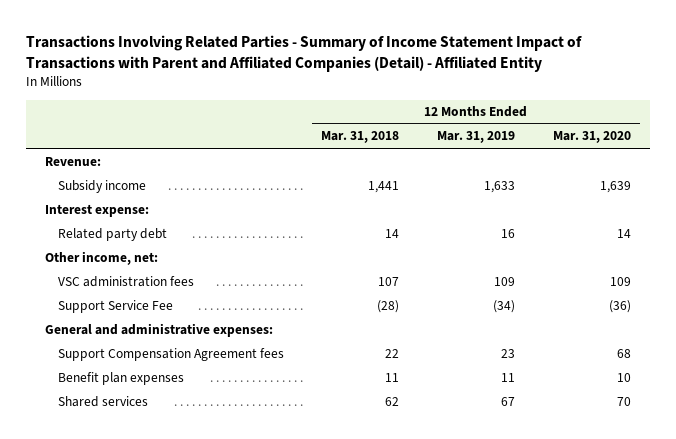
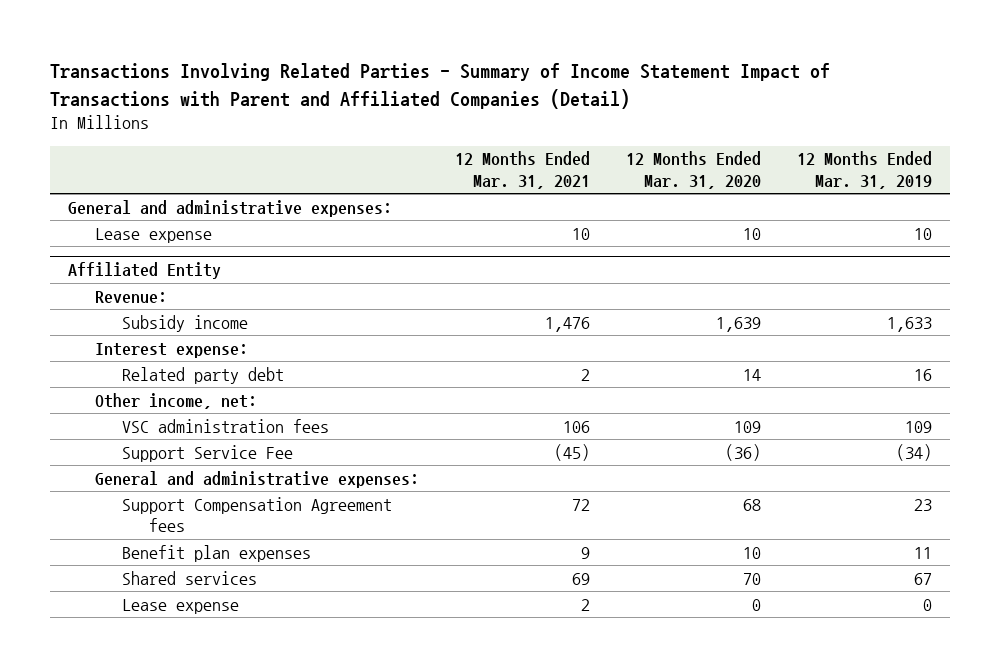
[25,34,582,72] Transactions Involving Related Parties - Summary of Income Statement Impact of Transactions with Parent and Affiliated Companies (Detail) - Affiliated Entity -> [50,63,831,109] Transactions Involving Related Parties - Summary of Income Statement Impact of Transactions with Parent and Affiliated Companies (Detail)
[321,131,400,144] Mar. 31, 2018 -> none
none -> [455,151,591,189] 12 Months Ended Mar. 31, 2021
none -> [68,199,393,217] General and administrative expenses:
none -> [95,227,213,243] Lease expense
none -> [68,262,222,280] Affiliated Entity
none -> [122,598,240,614] Lease expense

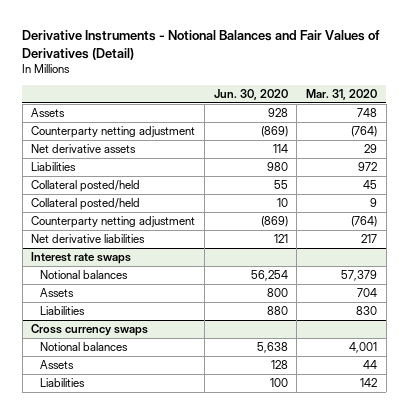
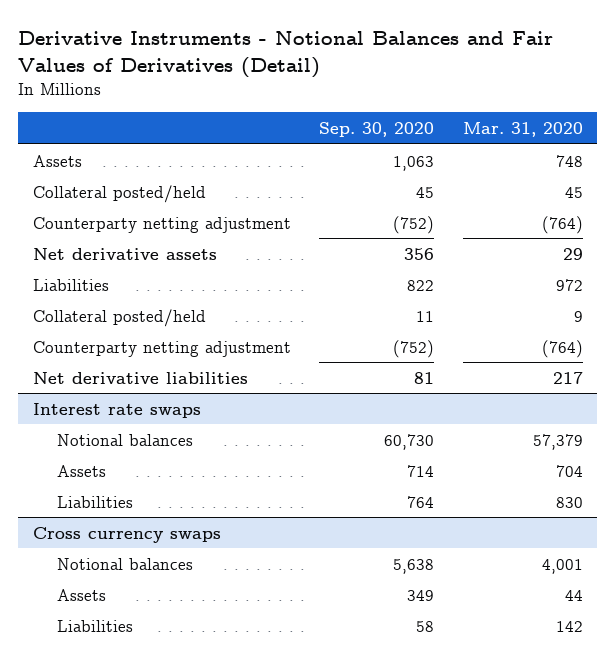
[213,89,288,101] Jun. 30, 2020 -> none
none -> [319,121,435,137] Sep. 30, 2020
[31,180,141,193] Collateral posted/held -> [32,184,206,203] Collateral posted/held

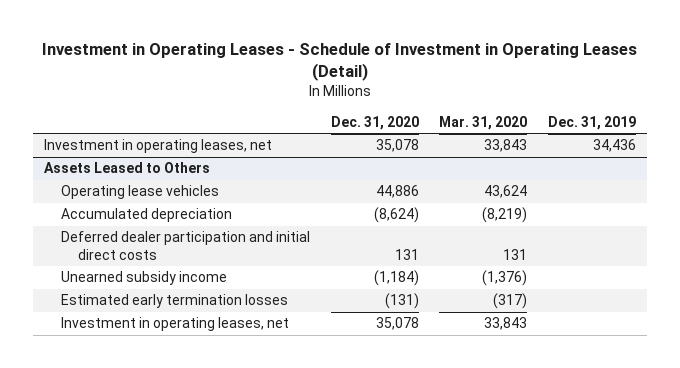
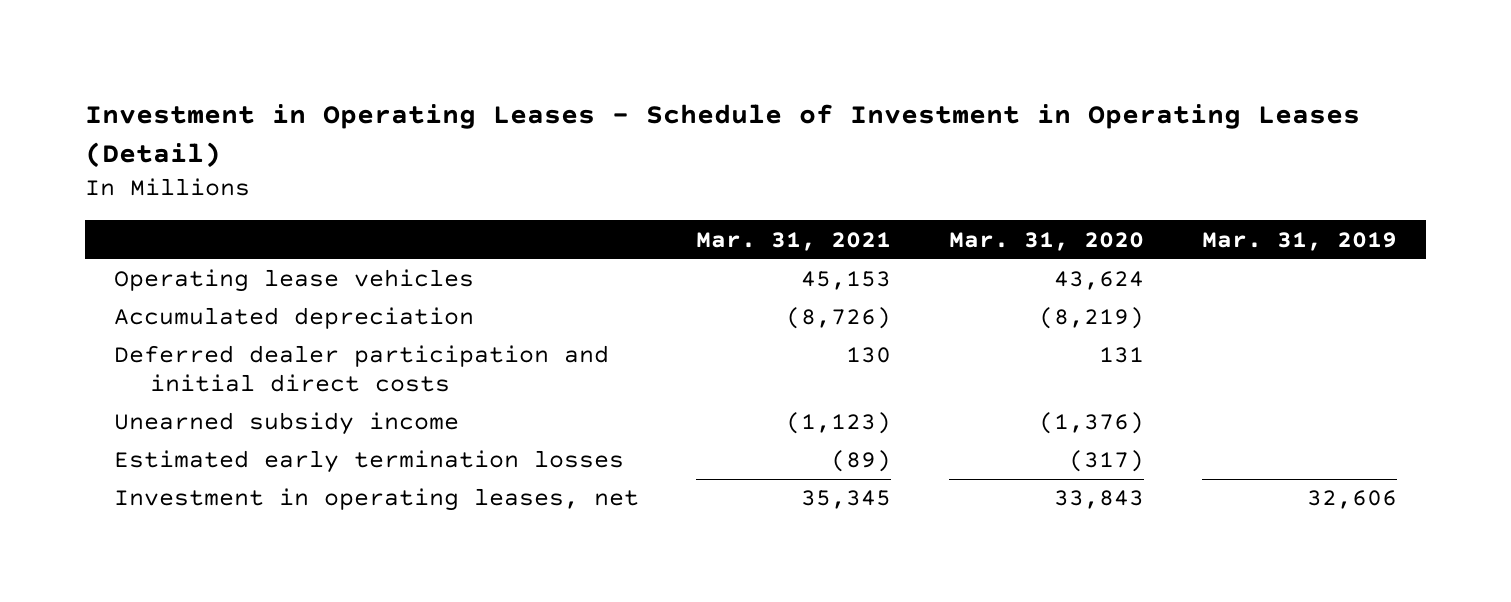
[330,115,419,130] Dec. 31, 2020 -> none
[548,115,637,130] Dec. 31, 2019 -> none
none -> [696,231,892,251] Mar. 31, 2021
none -> [1202,231,1398,251] Mar. 31, 2019
[43,139,272,154] Investment in operating leases, net -> none
[43,162,210,174] Assets Leased to Others -> none

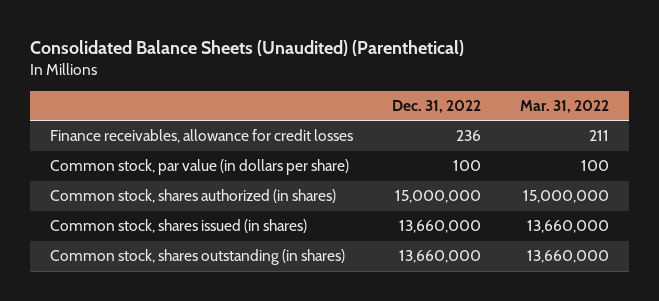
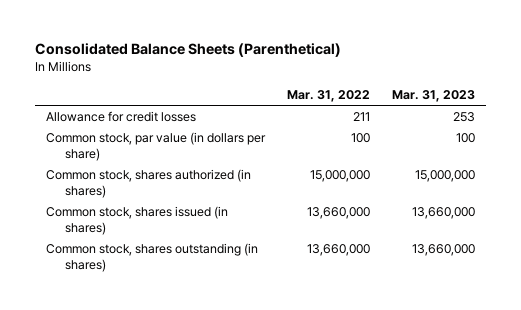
[29,40,464,57] Consolidated Balance Sheets (Unaudited) (Parenthetical) -> [35,43,342,58] Consolidated Balance Sheets (Parenthetical)
[391,100,481,114] Dec. 31, 2022 -> none
none -> [392,90,476,103] Mar. 31, 2023
[49,129,353,144] Finance receivables, allowance for credit losses -> [46,111,197,123] Allowance for credit losses

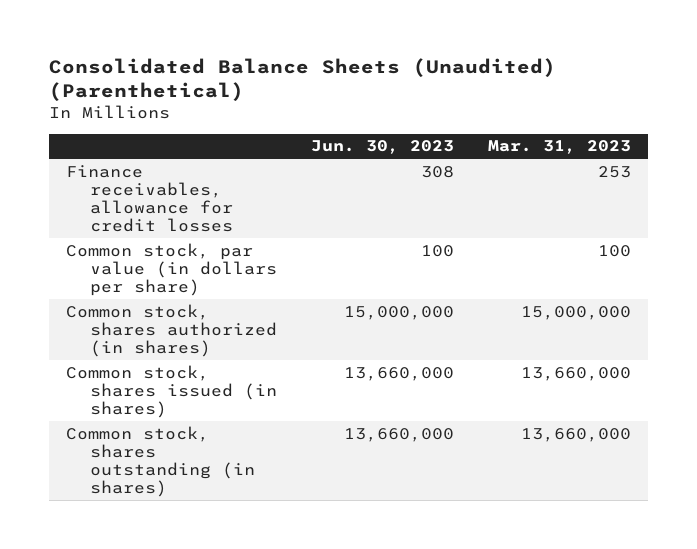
[35,43,342,58] Consolidated Balance Sheets (Parenthetical) -> [48,58,556,102] Consolidated Balance Sheets (Unaudited) (Parenthetical)
[287,90,371,103] Mar. 31, 2022 -> none
none -> [311,140,455,155] Jun. 30, 2023
[46,111,197,123] Allowance for credit losses -> [66,164,234,232] Finance receivables, allowance for credit losses

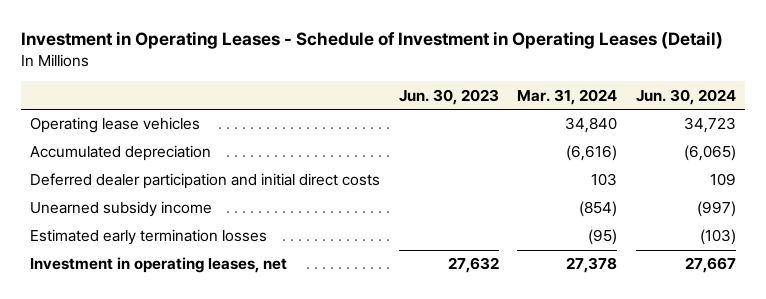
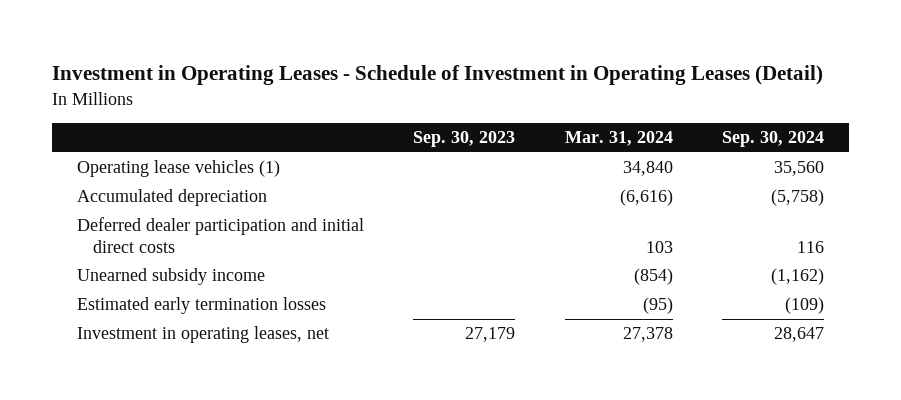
[398,88,499,105] Jun. 30, 2023 -> none
[635,88,736,105] Jun. 30, 2024 -> none
none -> [413,131,516,148] Sep. 30, 2023
none -> [722,131,825,148] Sep. 30, 2024
[30,117,201,134] Operating lease vehicles -> [76,160,280,178] Operating lease vehicles (1)

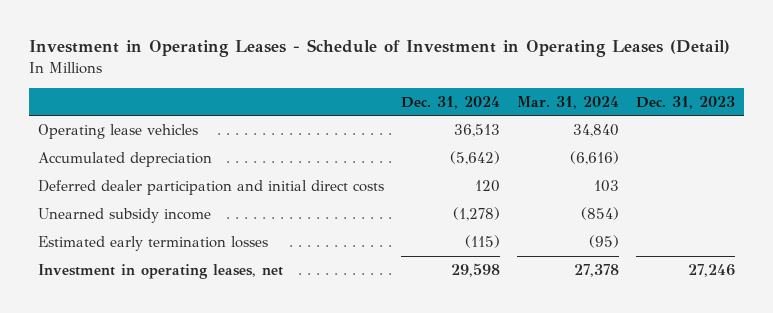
[413,131,516,148] Sep. 30, 2023 -> none
[722,131,825,148] Sep. 30, 2024 -> none
none -> [401,95,501,109] Dec. 31, 2024
none -> [636,95,736,109] Dec. 31, 2023
[76,160,280,178] Operating lease vehicles (1) -> [37,124,198,140] Operating lease vehicles

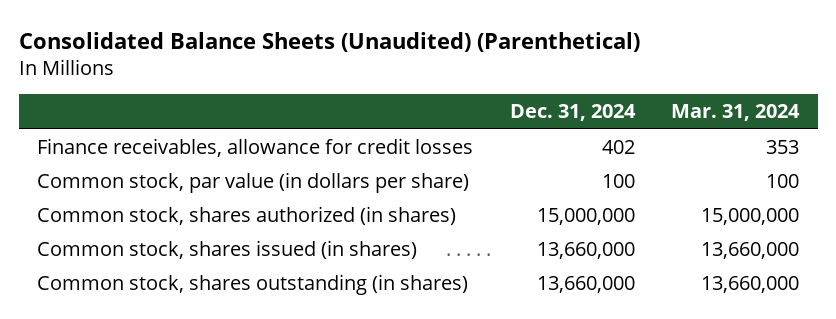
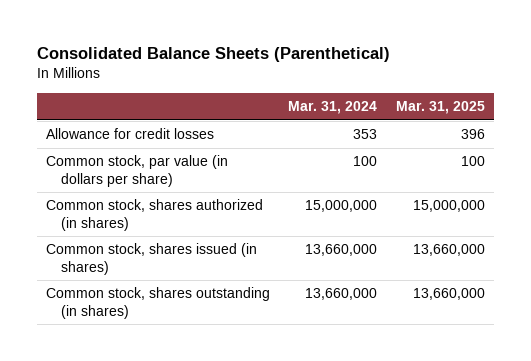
[18,31,640,52] Consolidated Balance Sheets (Unaudited) (Parenthetical) -> [37,47,391,63] Consolidated Balance Sheets (Parenthetical)
[509,104,636,122] Dec. 31, 2024 -> none
none -> [395,101,485,115] Mar. 31, 2025
[37,138,474,158] Finance receivables, allowance for credit losses -> [46,128,215,140] Allowance for credit losses

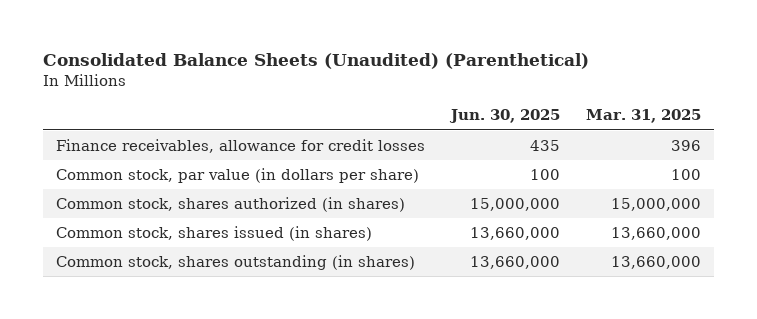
[37,47,391,63] Consolidated Balance Sheets (Parenthetical) -> [43,53,590,70] Consolidated Balance Sheets (Unaudited) (Parenthetical)
[288,101,378,115] Mar. 31, 2024 -> none
none -> [448,109,560,124] Jun. 30, 2025
[46,128,215,140] Allowance for credit losses -> [56,138,426,153] Finance receivables, allowance for credit losses

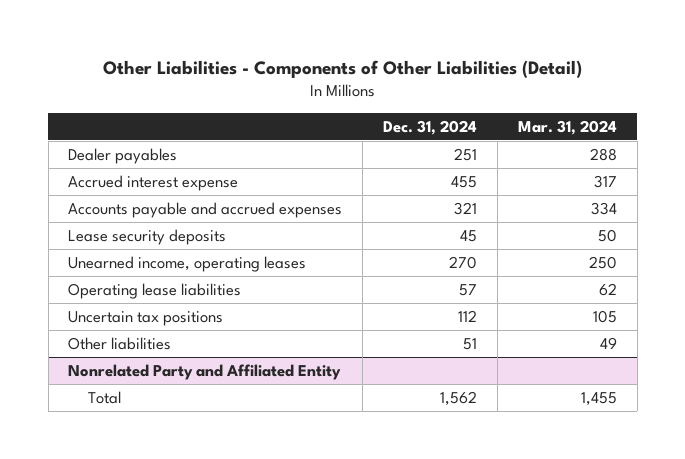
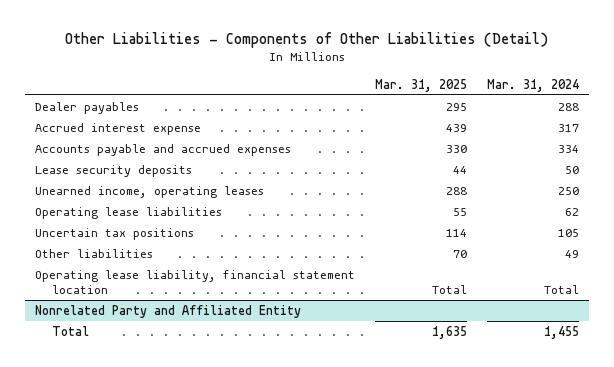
[383,119,478,135] Dec. 31, 2024 -> none
none -> [374,78,467,92] Mar. 31, 2025
none -> [34,269,355,295] Operating lease liability, financial statement location

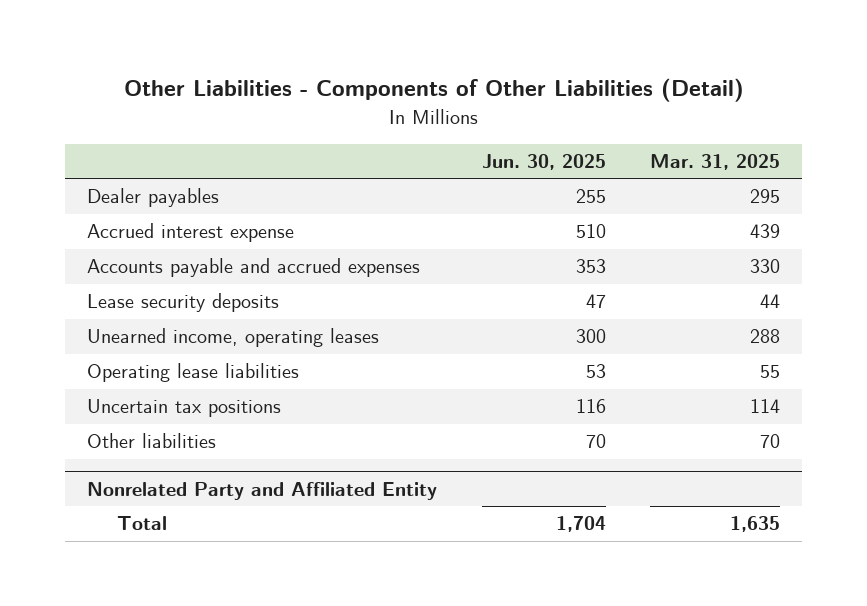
[487,78,580,92] Mar. 31, 2024 -> none
none -> [481,154,606,171] Jun. 30, 2025
[34,269,355,295] Operating lease liability, financial statement location -> none

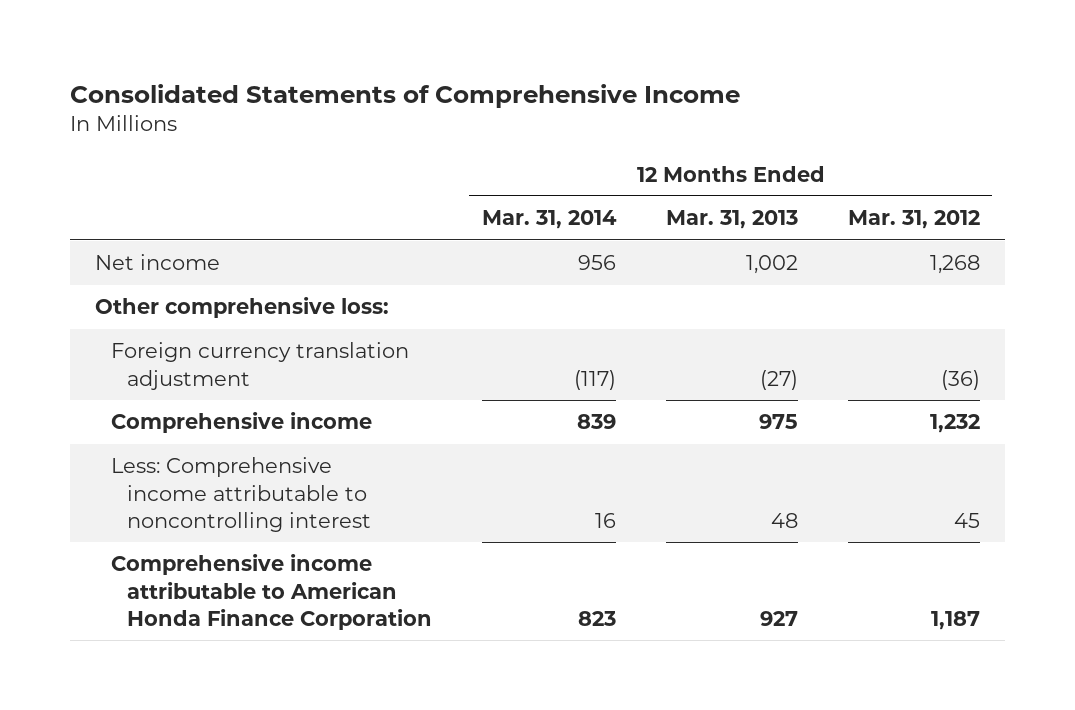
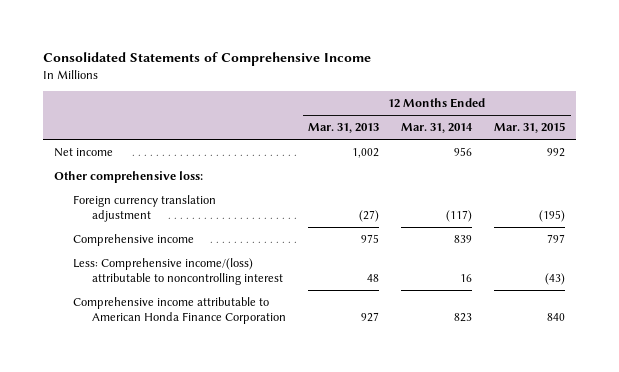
[847,210,980,230] Mar. 31, 2012 -> none
none -> [494,122,566,134] Mar. 31, 2015
[110,457,371,533] Less: Comprehensive income attributable to noncontrolling interest -> [73,258,284,286] Less: Comprehensive income/(loss) attributable to noncontrolling interest

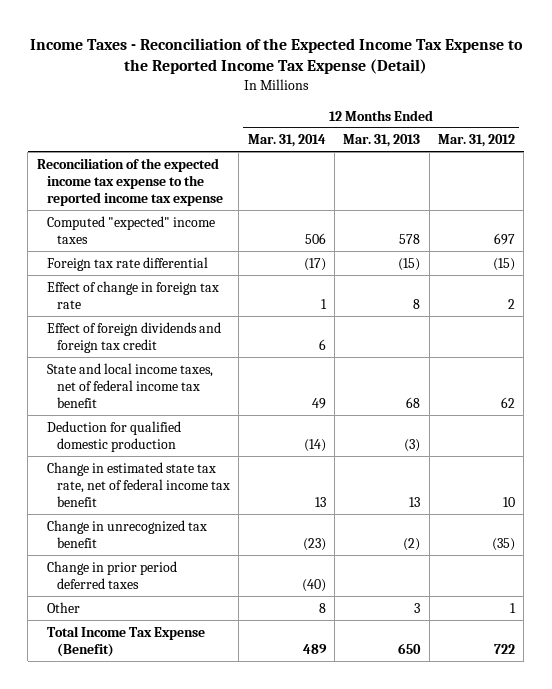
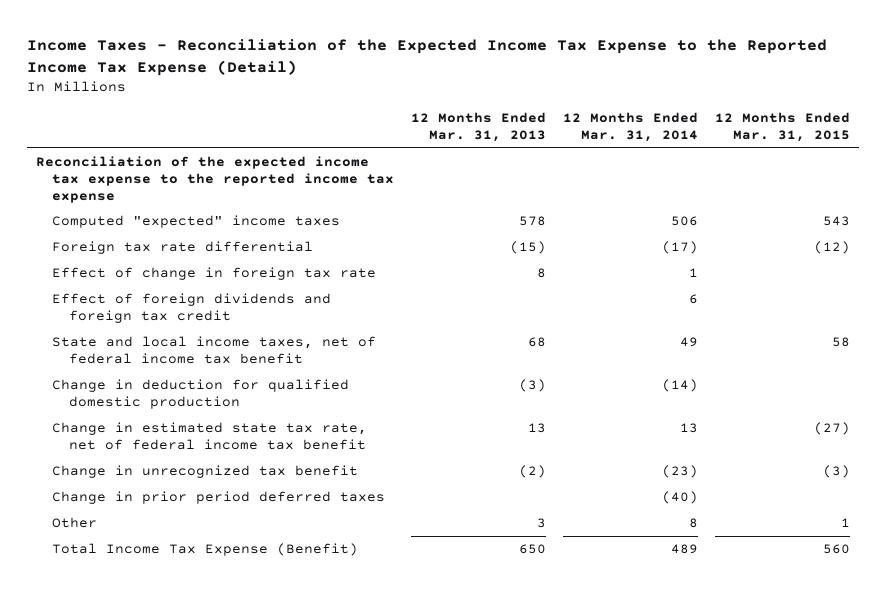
[438,134,516,148] Mar. 31, 2012 -> none
none -> [715,112,851,143] 12 Months Ended Mar. 31, 2015
[46,420,181,452] Deduction for qualified domestic production -> [52,379,350,409] Change in deduction for qualified domestic production

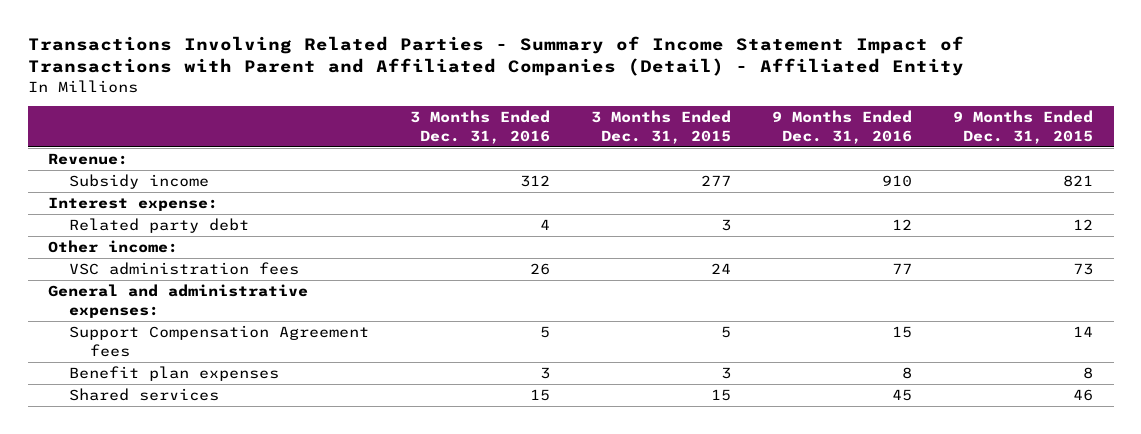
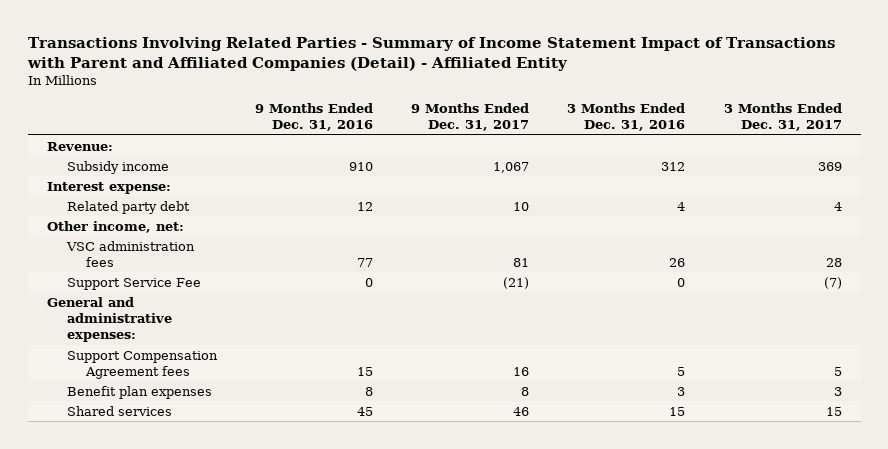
[591,110,732,144] 3 Months Ended Dec. 31, 2015 -> none
[953,110,1094,144] 9 Months Ended Dec. 31, 2015 -> none
none -> [411,103,530,132] 9 Months Ended Dec. 31, 2017
none -> [723,103,842,132] 3 Months Ended Dec. 31, 2017
[48,240,179,254] Other income: -> [46,220,184,233] Other income, net:
none -> [66,277,201,290] Support Service Fee

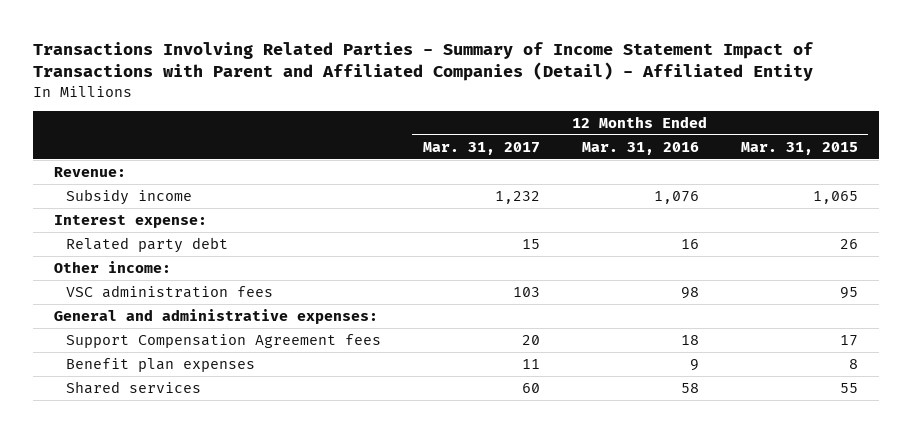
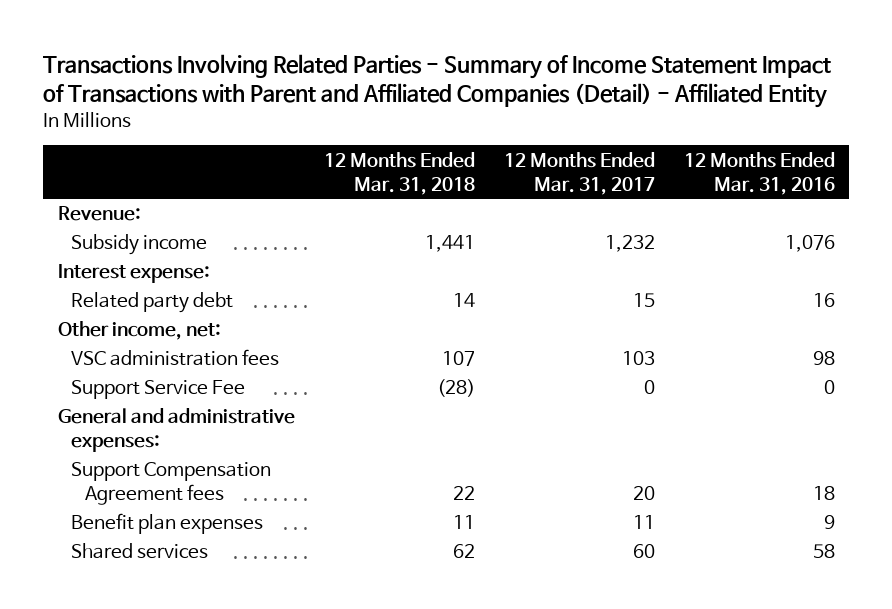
[740,141,858,155] Mar. 31, 2015 -> none
none -> [323,151,475,195] 12 Months Ended Mar. 31, 2018
[53,260,171,273] Other income: -> [57,321,221,341] Other income, net:
none -> [71,380,246,400] Support Service Fee

